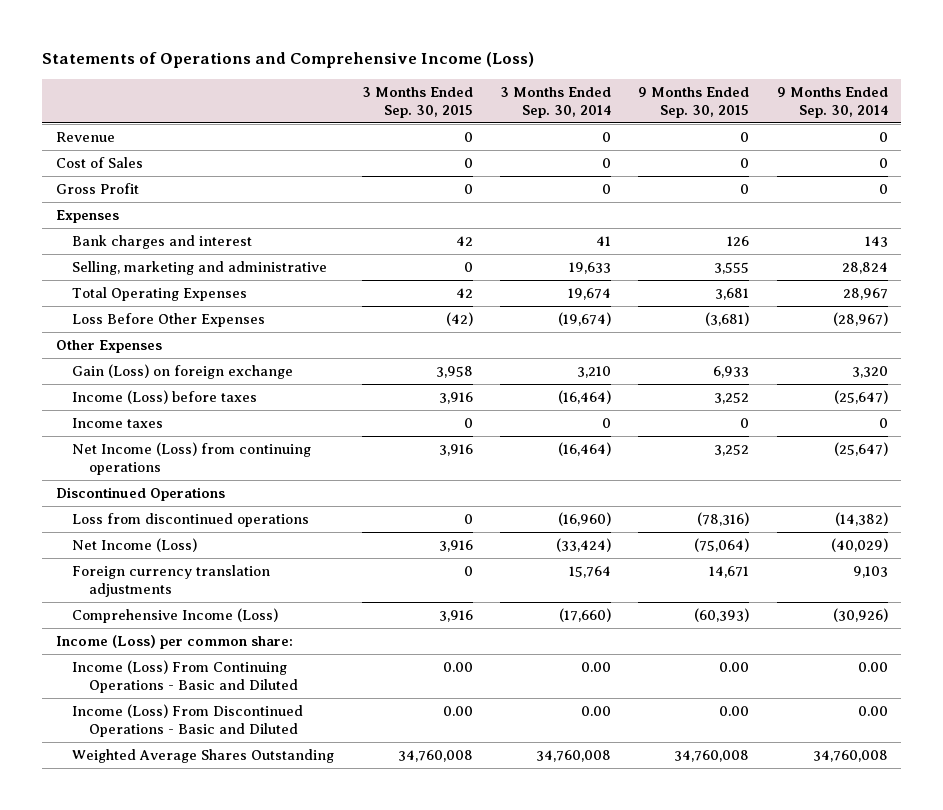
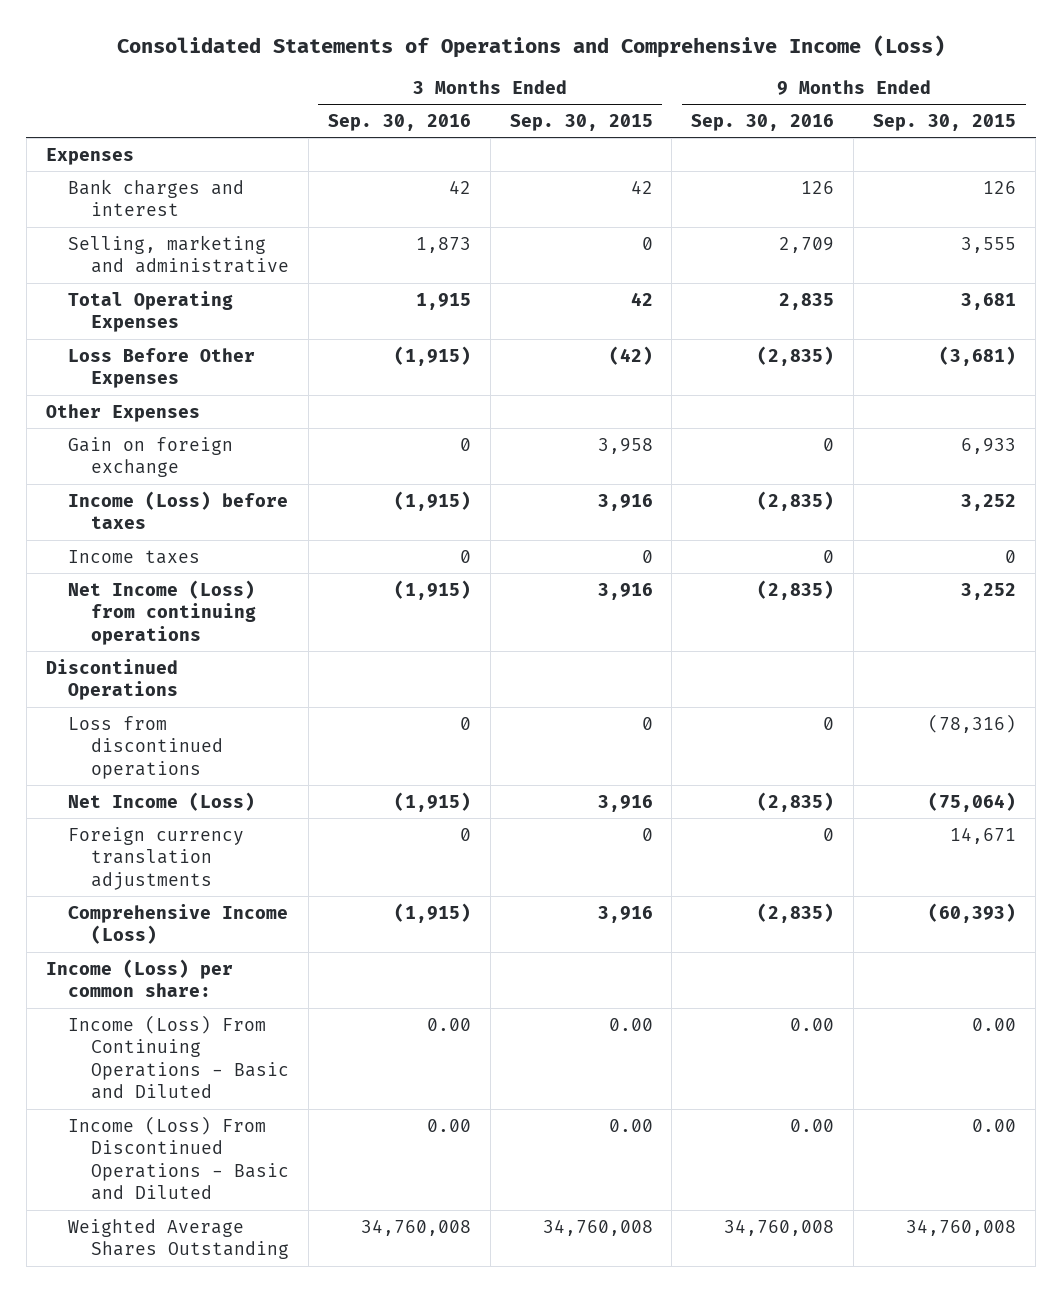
[41,52,534,69] Statements of Operations and Comprehensive Income (Loss) -> [116,35,945,59] Consolidated Statements of Operations and Comprehensive Income (Loss)
[500,86,612,119] 3 Months Ended Sep. 30, 2014 -> none
[776,86,888,119] 9 Months Ended Sep. 30, 2014 -> none
none -> [327,113,471,131] Sep. 30, 2016
none -> [691,113,835,131] Sep. 30, 2016
[55,131,115,142] Revenue -> none
[55,156,143,168] Cost of Sales -> none
[55,182,139,194] Gross Profit -> none
[72,363,294,379] Gain (Loss) on foreign exchange -> [68,436,234,478] Gain on foreign exchange

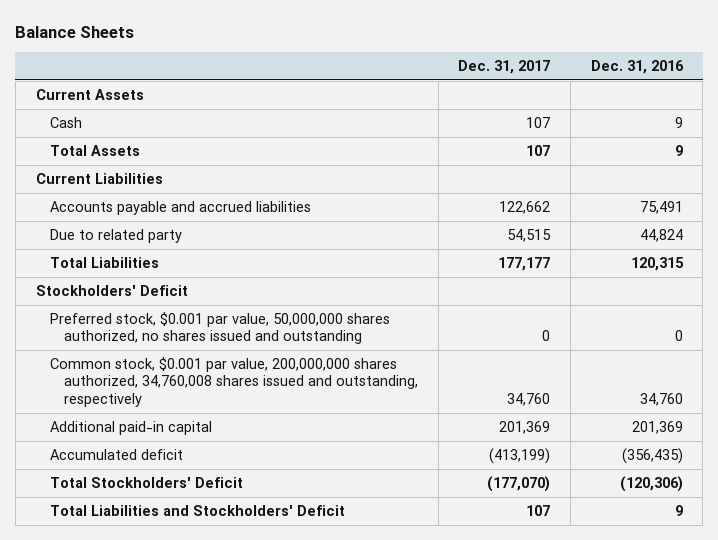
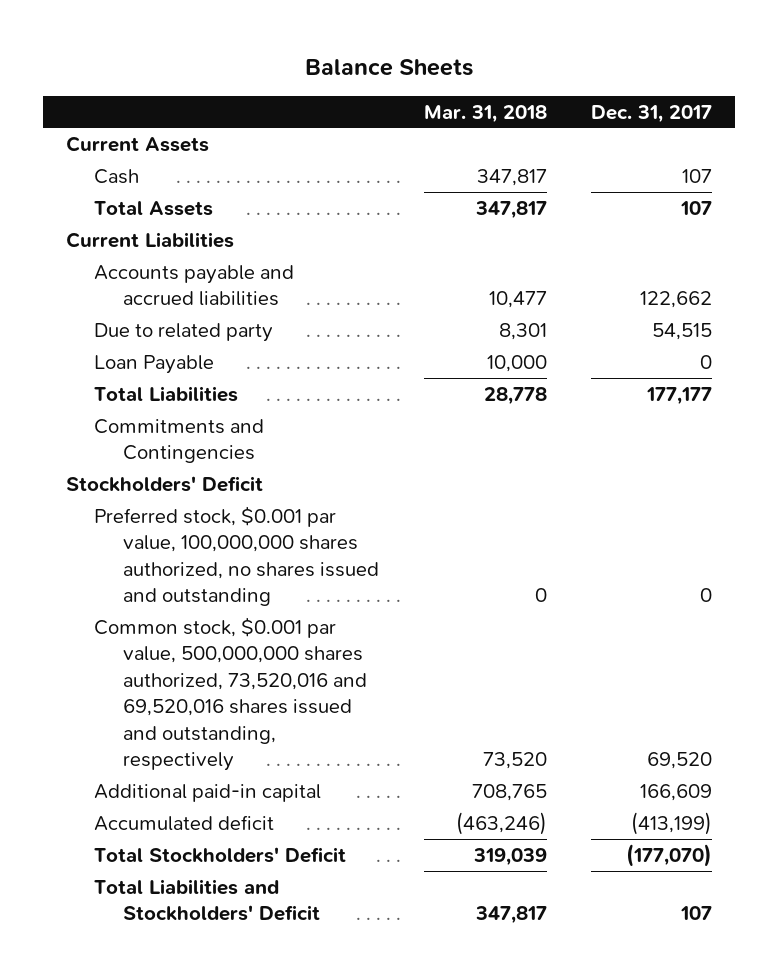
[590,59,684,74] Dec. 31, 2016 -> none
none -> [423,104,547,123] Mar. 31, 2018
none -> [94,354,215,374] Loan Payable
none -> [94,418,265,464] Commitments and Contingencies
[49,311,390,345] Preferred stock, $0.001 par value, 50,000,000 shares authorized, no shares issued and outstanding -> [94,505,379,607] Preferred stock, $0.001 par value, 100,000,000 shares authorized, no shares issued and outstanding
[49,356,418,407] Common stock, $0.001 par value, 200,000,000 shares authorized, 34,760,008 shares issued and outstanding, respectively -> [94,616,367,772] Common stock, $0.001 par value, 500,000,000 shares authorized, 73,520,016 and 69,520,016 shares issued and outstanding, respectively
[507,392,551,406] 34,760 -> [647,752,713,770] 69,520
[499,420,551,434] 201,369 -> [640,783,713,801] 166,609

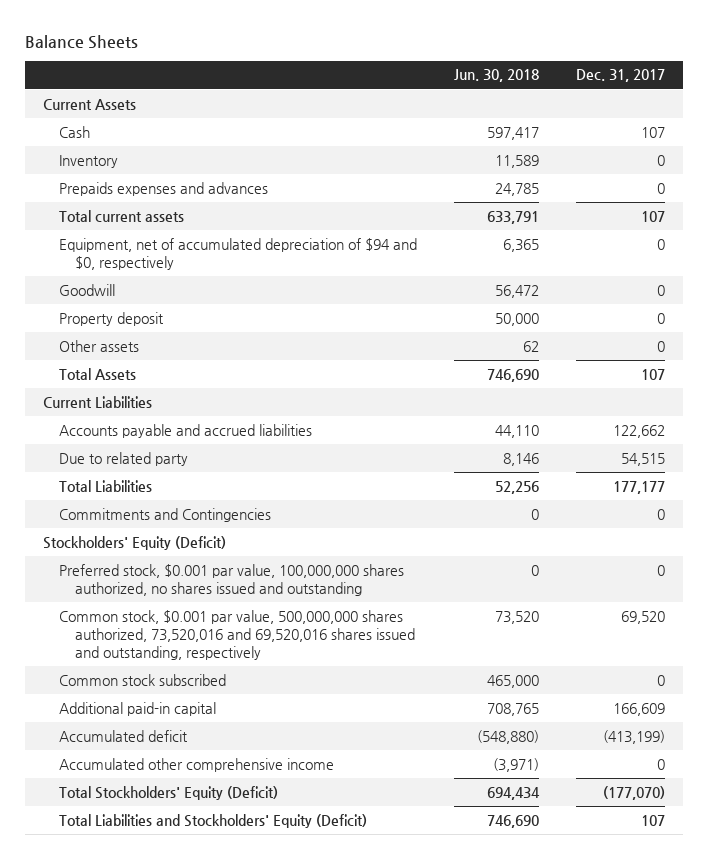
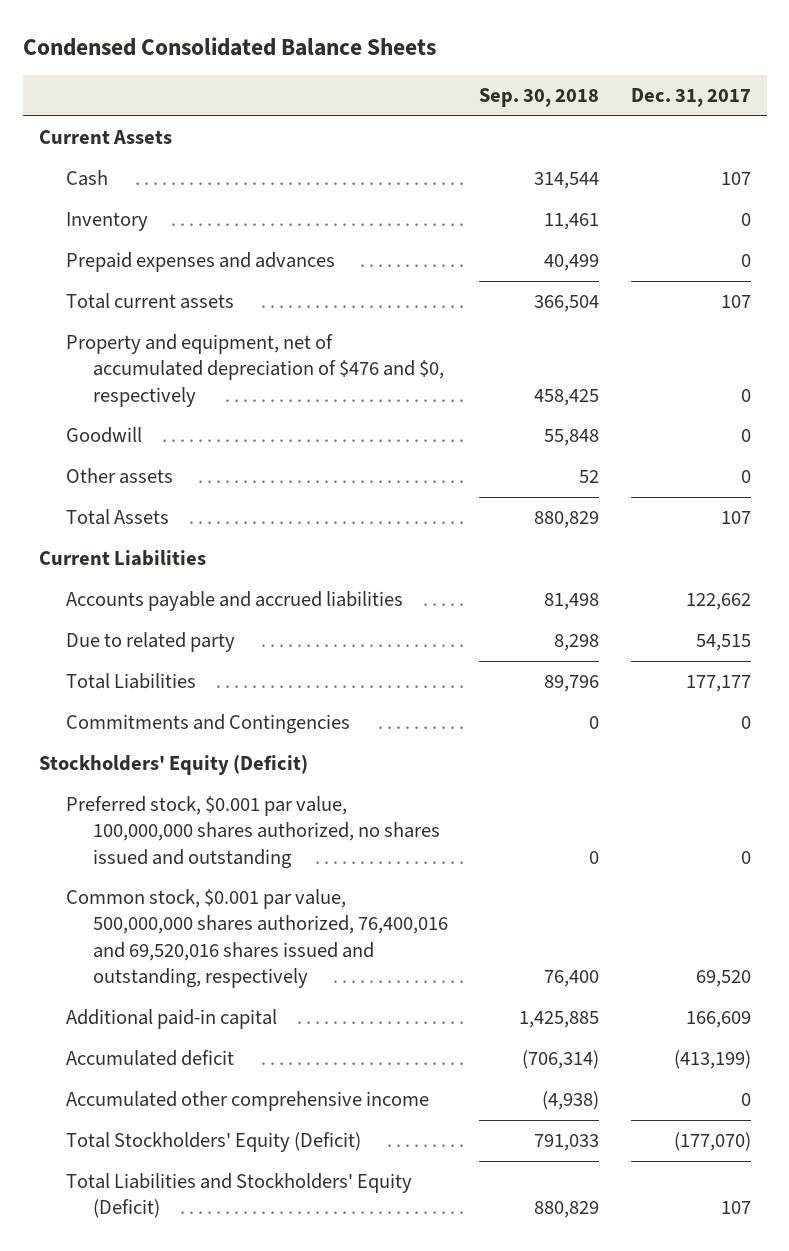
[25,34,139,49] Balance Sheets -> [22,36,436,56] Condensed Consolidated Balance Sheets
[453,69,539,83] Jun. 30, 2018 -> none
none -> [479,88,600,108] Sep. 30, 2018
[59,181,269,196] Prepaids expenses and advances -> [65,252,335,273] Prepaid expenses and advances
[59,237,418,270] Equipment, net of accumulated depreciation of $94 and $0, respectively -> [65,334,444,407] Property and equipment, net of accumulated depreciation of $476 and $0, respectively
[59,311,165,326] Property deposit -> none
[59,673,227,686] Common stock subscribed -> none
[59,609,415,660] Common stock, $0.001 par value, 500,000,000 shares authorized, 73,520,016 and 69,520,016 shares issued and outstanding, respectively -> [65,889,448,989] Common stock, $0.001 par value, 500,000,000 shares authorized, 76,400,016 and 69,520,016 shares issued and outstanding, respectively

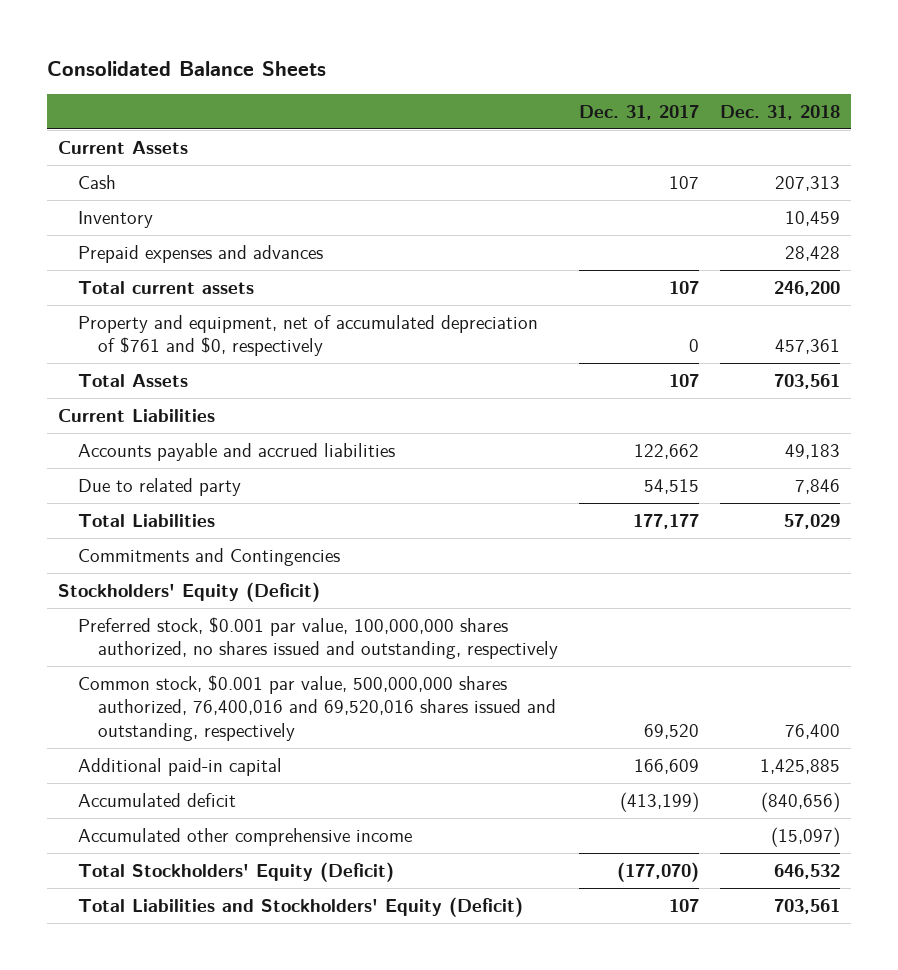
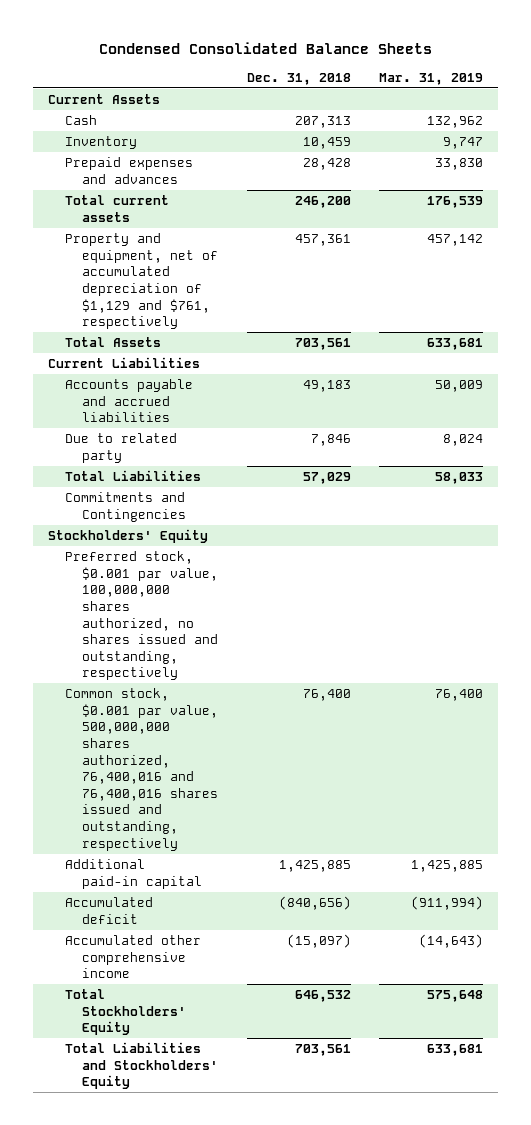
[46,60,326,76] Consolidated Balance Sheets -> [98,41,432,54] Condensed Consolidated Balance Sheets
[578,104,699,120] Dec. 31, 2017 -> none
none -> [379,72,484,85] Mar. 31, 2019
[77,314,538,357] Property and equipment, net of accumulated depreciation of $761 and $0, respectively -> [64,233,218,330] Property and equipment, net of accumulated depreciation of $1,129 and $761, respectively
[57,581,320,602] Stockholders' Equity (Deficit) -> [47,529,208,544] Stockholders' Equity
[77,674,556,741] Common stock, $0.001 par value, 500,000,000 shares authorized, 76,400,016 and 69,520,016 shares issued and outstanding, respectively -> [64,688,218,851] Common stock, $0.001 par value, 500,000,000 shares authorized, 76,400,016 and 76,400,016 shares issued and outstanding, respectively
[77,861,394,882] Total Stockholders' Equity (Deficit) -> [64,989,186,1036] Total Stockholders' Equity
[77,896,523,917] Total Liabilities and Stockholders' Equity (Deficit) -> [64,1042,218,1090] Total Liabilities and Stockholders' Equity

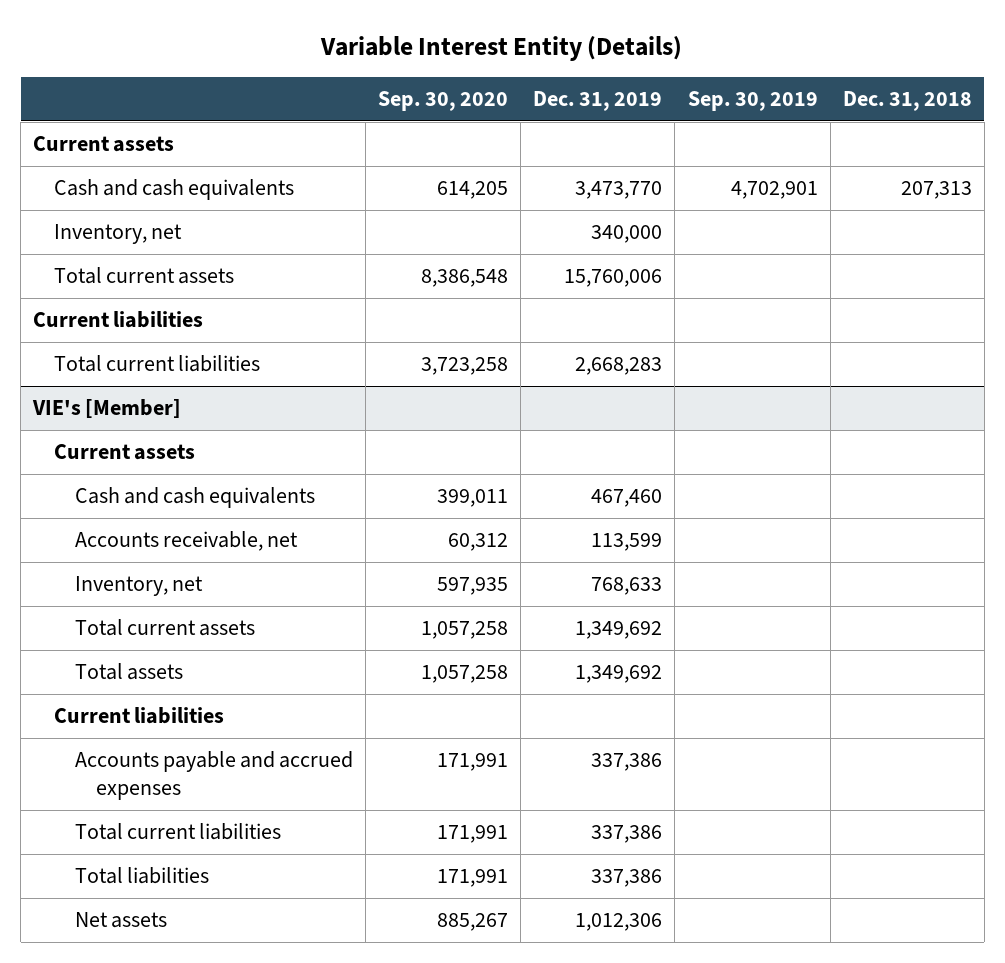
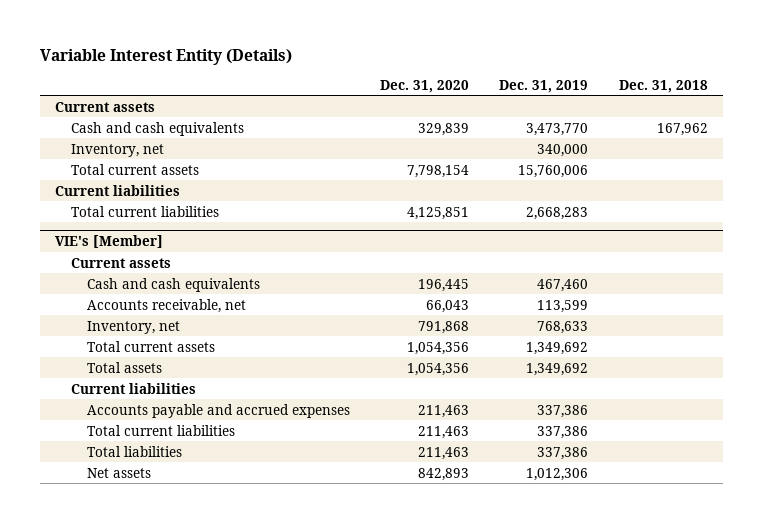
[378,91,509,112] Sep. 30, 2020 -> none
[687,91,818,112] Sep. 30, 2019 -> none
none -> [380,79,470,93] Dec. 31, 2020
[900,181,972,200] 207,313 -> [656,122,708,136] 167,962

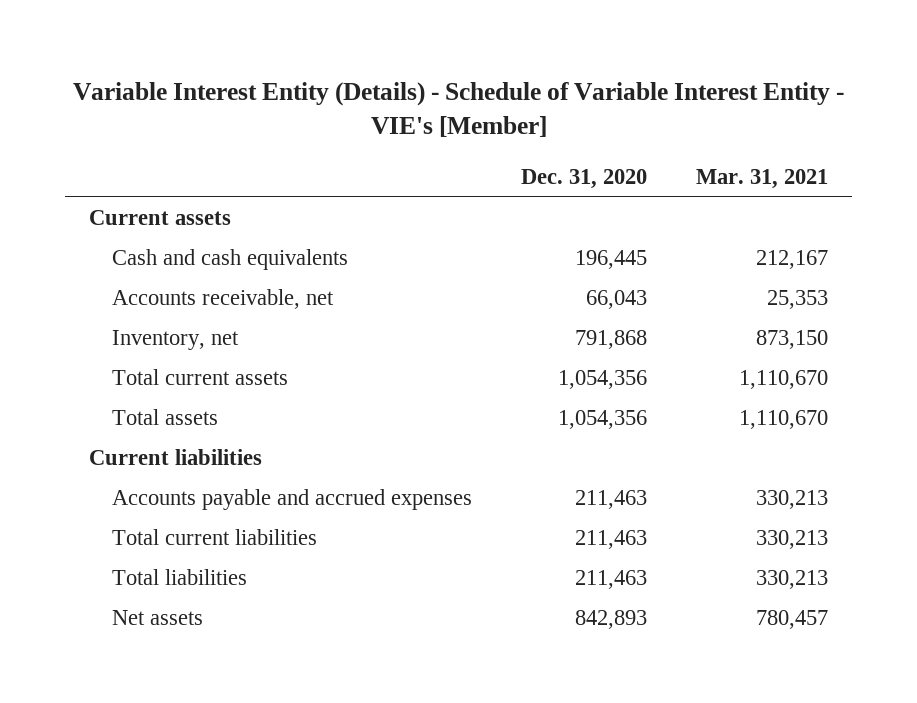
[39,48,292,65] Variable Interest Entity (Details) -> [72,81,844,138] Variable Interest Entity (Details) - Schedule of Variable Interest Entity - VIE's [Member]
[499,79,589,93] Dec. 31, 2019 -> none
[618,79,708,93] Dec. 31, 2018 -> none
none -> [695,168,828,189] Mar. 31, 2021
[70,121,244,136] Cash and cash equivalents -> none
[70,143,164,157] Inventory, net -> none
[70,163,199,175] Total current assets -> none
[54,184,180,196] Current liabilities -> none
[70,205,219,217] Total current liabilities -> none
[54,234,163,248] VIE's [Member] -> none
[70,257,171,268] Current assets -> none

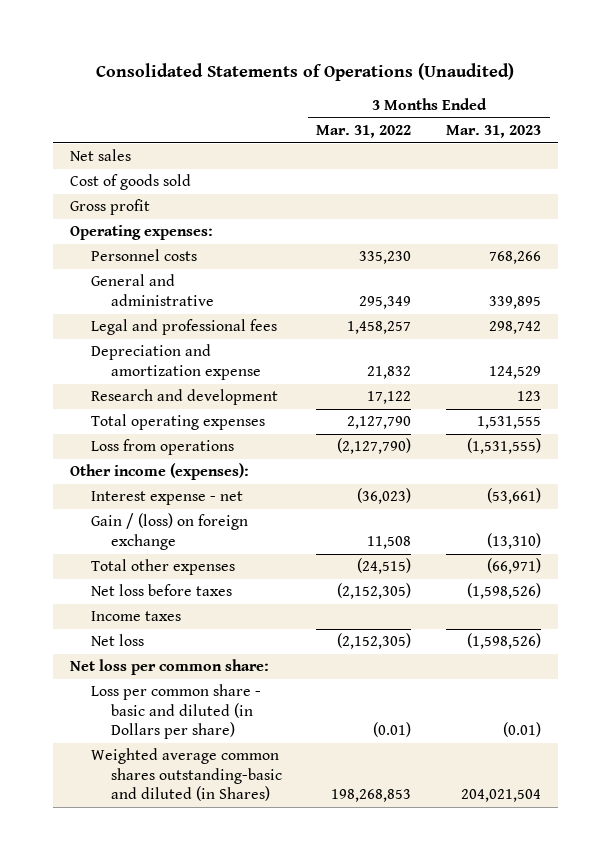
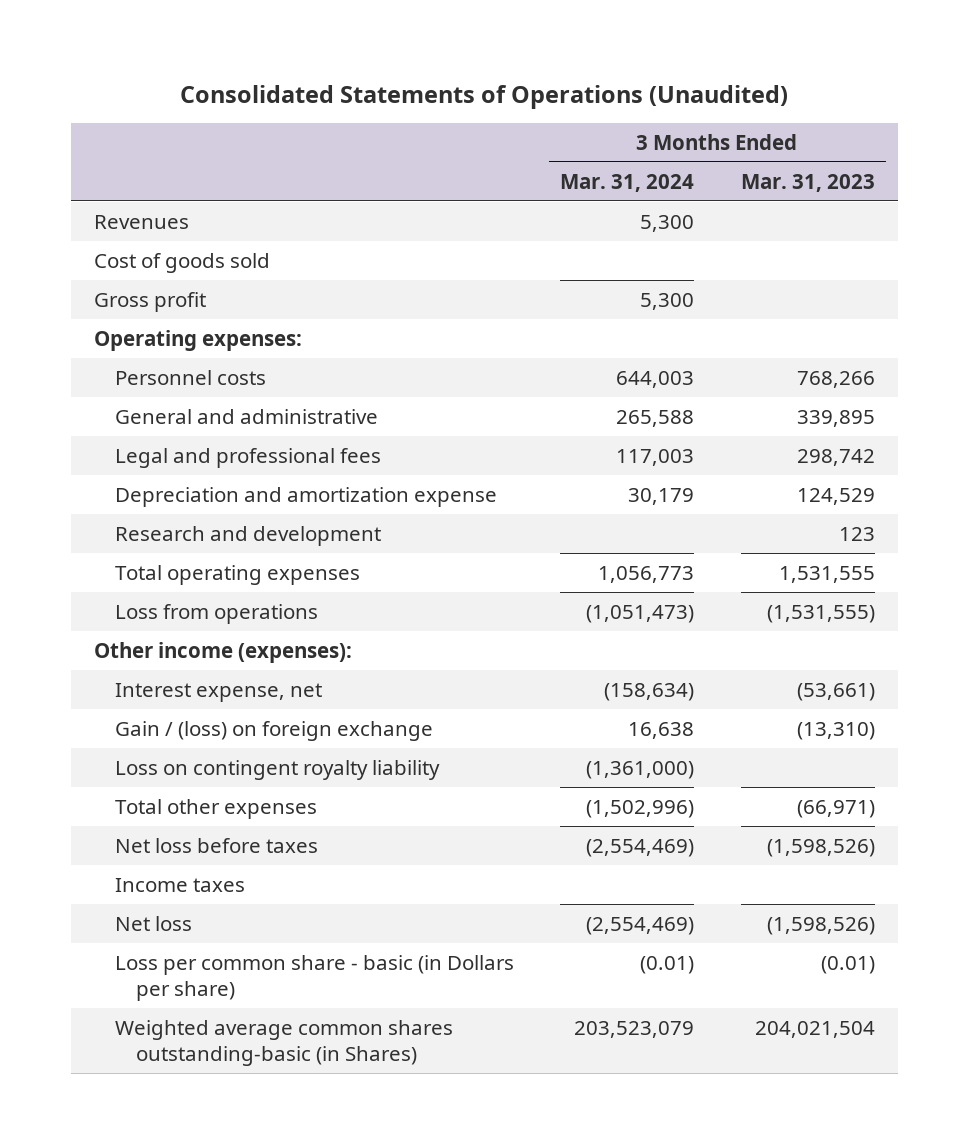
[316,124,412,138] Mar. 31, 2022 -> none
none -> [560,173,695,192] Mar. 31, 2024
[70,149,132,162] Net sales -> [94,214,190,229] Revenues
[90,491,243,506] Interest expense - net -> [114,682,322,702] Interest expense, net
none -> [114,759,440,780] Loss on contingent royalty liability
[70,659,270,676] Net loss per common share: -> none
[90,684,261,739] Loss per common share - basic and diluted (in Dollars per share) -> [114,954,514,1001] Loss per common share - basic (in Dollars per share)
[90,748,283,801] Weighted average common shares outstanding-basic and diluted (in Shares) -> [114,1019,453,1066] Weighted average common shares outstanding-basic (in Shares)

